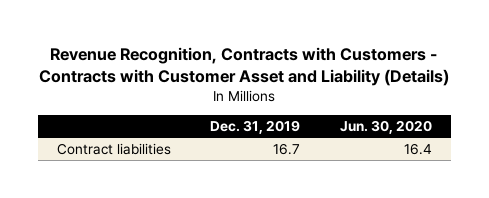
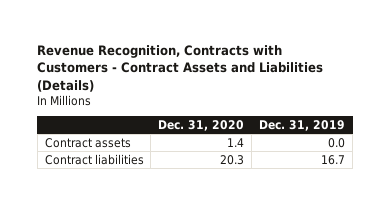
[39,46,450,86] Revenue Recognition, Contracts with Customers - Contracts with Customer Asset and Liability (Details) -> [37,44,324,92] Revenue Recognition, Contracts with Customers - Contract Assets and Liabilities (Details)
[339,120,432,135] Jun. 30, 2020 -> none
none -> [158,119,245,131] Dec. 31, 2020
none -> [44,137,131,148] Contract assets

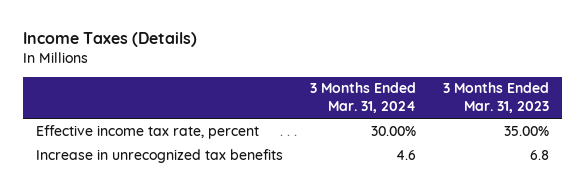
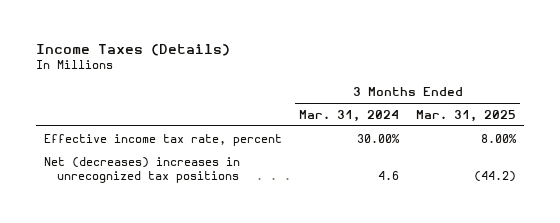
[442,82,549,114] 3 Months Ended Mar. 31, 2023 -> none
none -> [415,109,516,122] Mar. 31, 2025
[36,148,284,163] Increase in unrecognized tax benefits -> [44,156,241,183] Net (decreases) increases in unrecognized tax positions

